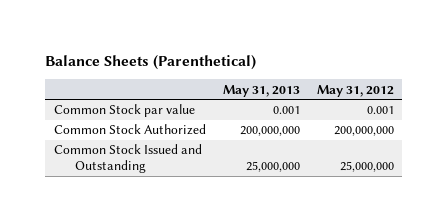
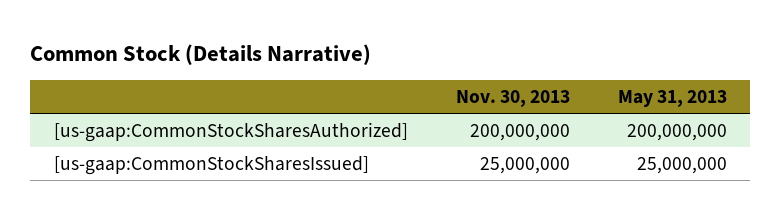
[45,55,257,71] Balance Sheets (Parenthetical) -> [30,43,372,65] Common Stock (Details Narrative)
[316,84,394,97] May 31, 2012 -> none
none -> [455,90,570,108] Nov. 30, 2013
[53,104,195,118] Common Stock par value -> none
[53,124,206,136] Common Stock Authorized -> [53,122,408,143] [us-gaap:CommonStockSharesAuthorized]
[53,144,202,173] Common Stock Issued and Outstanding -> [53,156,369,176] [us-gaap:CommonStockSharesIssued]

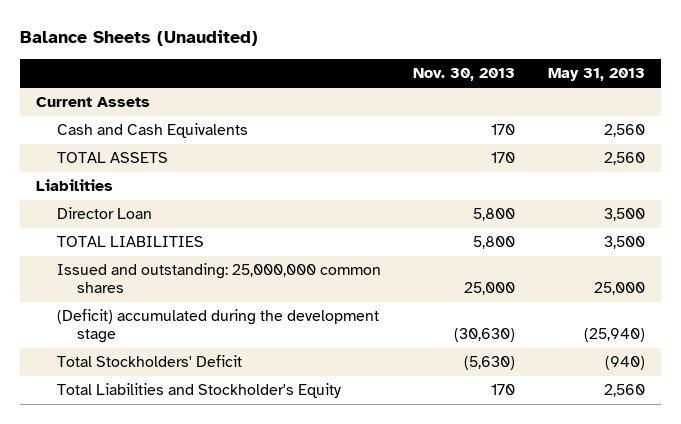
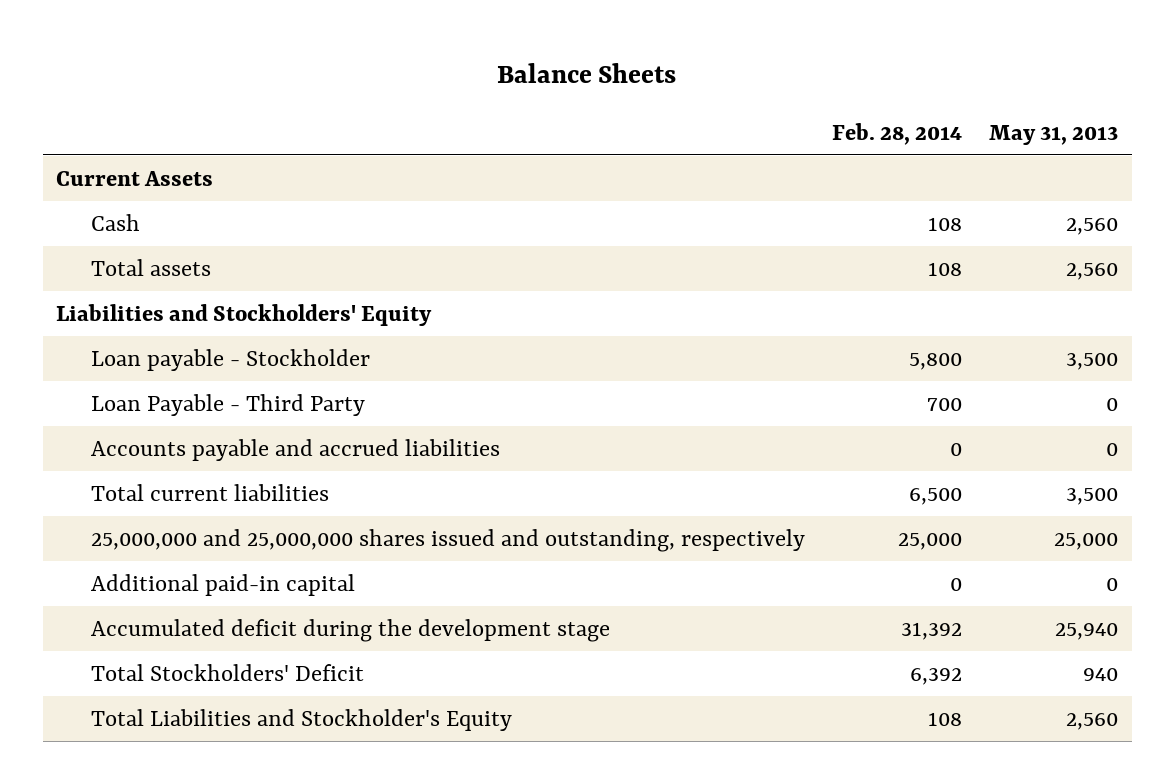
[19,30,258,47] Balance Sheets (Unaudited) -> [497,63,677,84] Balance Sheets
[413,68,516,82] Nov. 30, 2013 -> none
none -> [831,122,962,145] Feb. 28, 2014
[56,123,248,139] Cash and Cash Equivalents -> [90,214,140,232] Cash
[56,152,168,164] TOTAL ASSETS -> [90,259,211,277] Total assets
[36,179,114,192] Liabilities -> [56,304,433,327] Liabilities and Stockholders' Equity
[56,207,152,220] Director Loan -> [90,349,370,372] Loan payable - Stockholder
none -> [90,394,365,417] Loan Payable - Third Party
none -> [90,439,500,462] Accounts payable and accrued liabilities
[56,236,204,248] TOTAL LIABILITIES -> [90,484,329,502] Total current liabilities
[56,263,381,294] Issued and outstanding: 25,000,000 common shares -> [90,529,805,553] 25,000,000 and 25,000,000 shares issued and outstanding, respectively
none -> [90,574,355,597] Additional paid-in capital
[56,309,379,344] (Deficit) accumulated during the development stage -> [90,619,610,643] Accumulated deficit during the development stage
[584,328,646,343] (25,940) -> [1055,623,1119,641] 25,940
[605,356,646,371] (940) -> [1083,668,1119,682] 940

